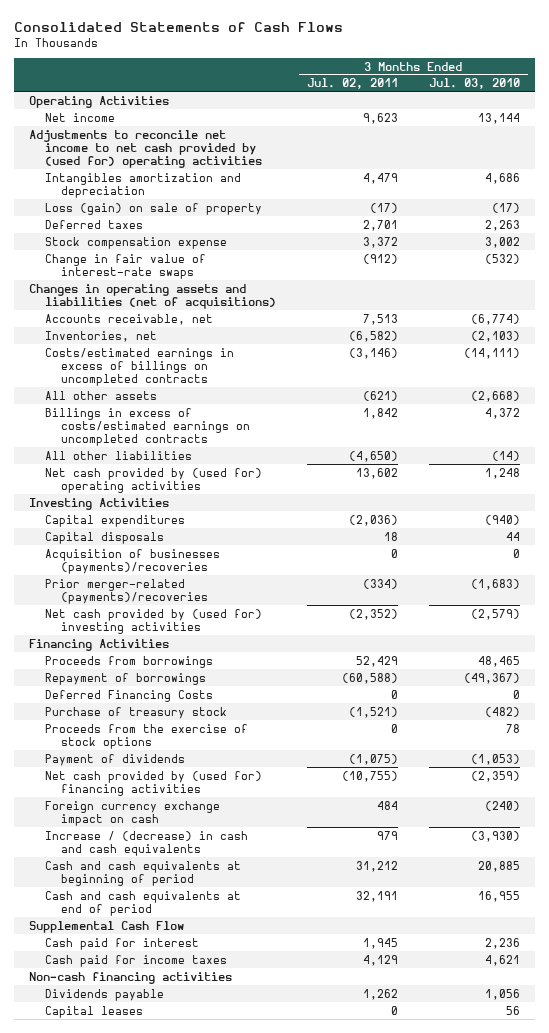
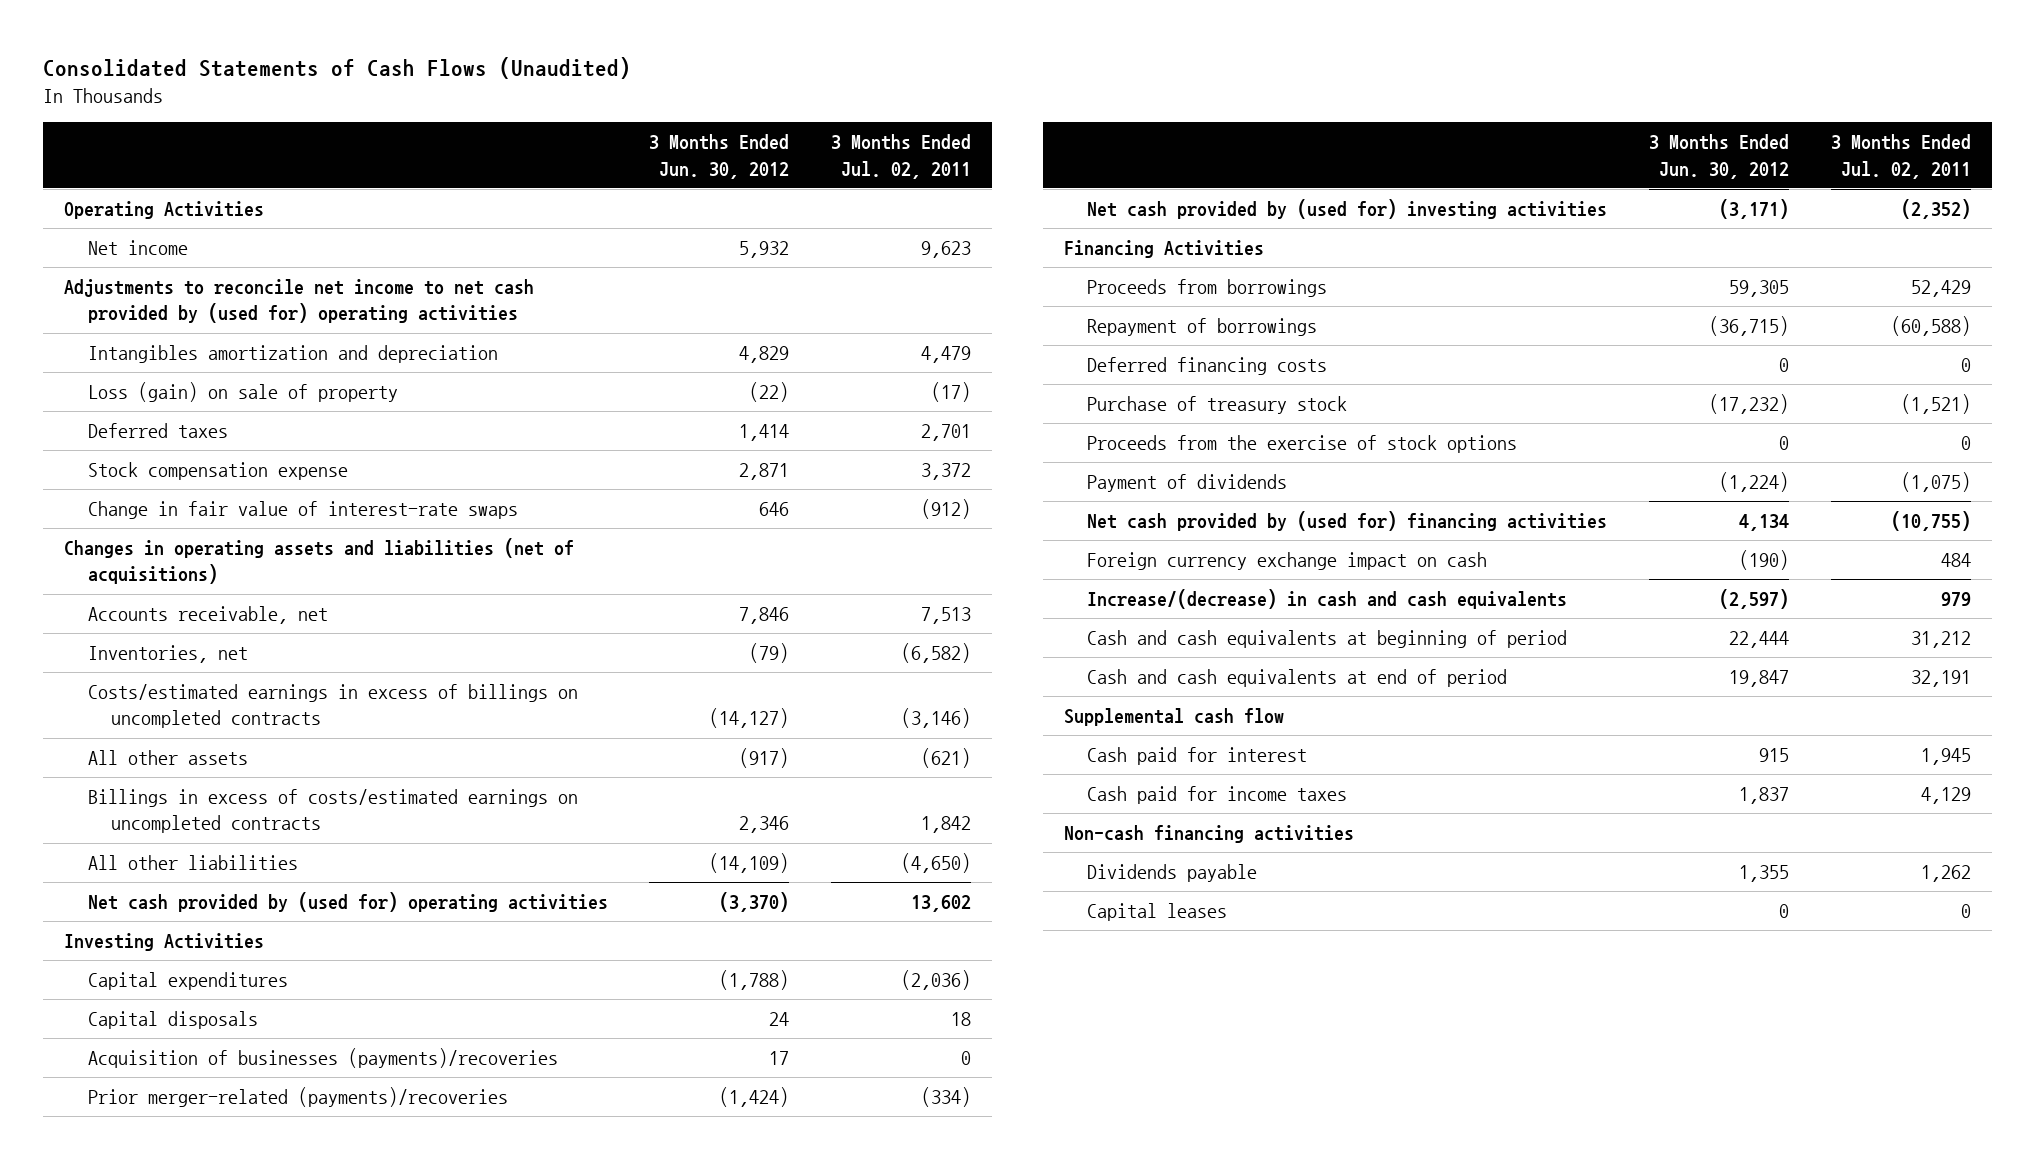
[14,21,344,32] Consolidated Statements of Cash Flows -> [43,56,632,79] Consolidated Statements of Cash Flows (Unaudited)
[428,78,520,90] Jul. 03, 2010 -> none
none -> [649,134,790,179] 3 Months Ended Jun. 30, 2012
[45,689,214,702] Deferred Financing Costs -> [1086,357,1327,376] Deferred financing costs
[45,830,249,856] Increase / (decrease) in cash and cash equivalents -> [1086,589,1567,610] Increase/(decrease) in cash and cash equivalents
[29,920,185,933] Supplemental Cash Flow -> [1063,708,1284,727] Supplemental cash flow

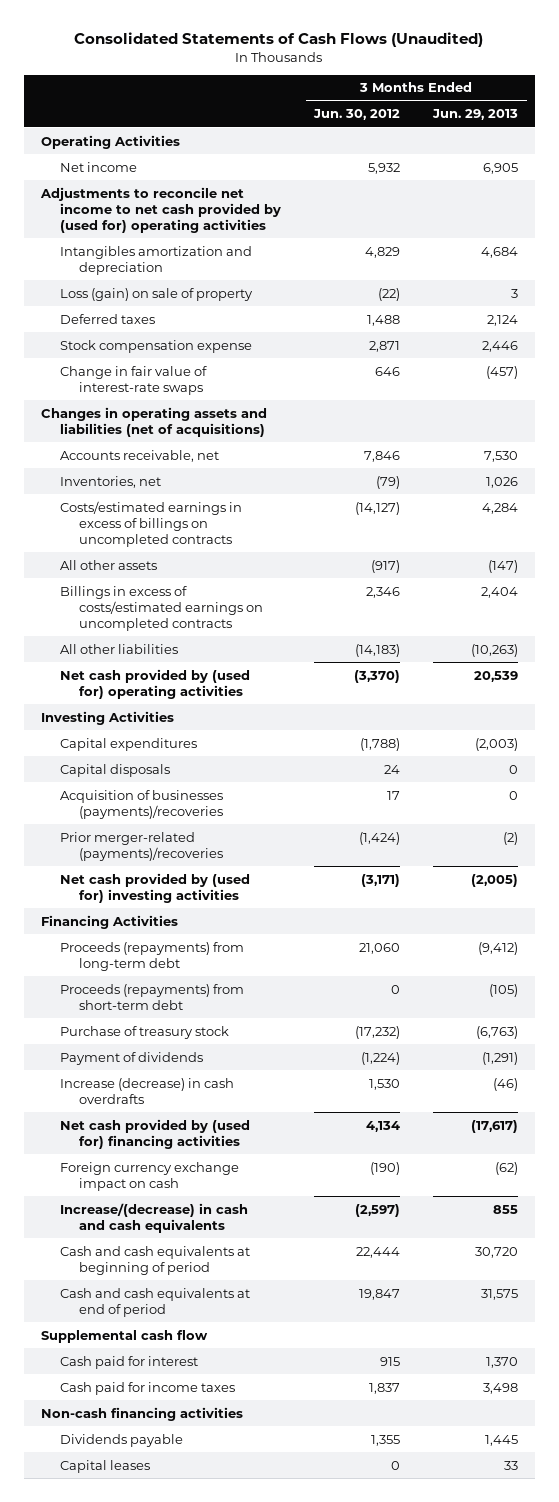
[831,134,972,179] 3 Months Ended Jul. 02, 2011 -> none
none -> [432,109,519,121] Jun. 29, 2013
[739,424,790,442] 1,414 -> [367,314,401,326] 1,488
[709,853,790,874] (14,109) -> [355,643,401,657] (14,183)
[1086,279,1327,298] Proceeds from borrowings -> none
[1086,318,1317,337] Repayment of borrowings -> none
[1086,357,1327,376] Deferred financing costs -> none
none -> [59,941,244,971] Proceeds (repayments) from long-term debt
none -> [59,983,244,1010] Proceeds (repayments) from short-term debt
[1086,435,1517,454] Proceeds from the exercise of stock options -> none
none -> [59,1077,234,1104] Increase (decrease) in cash overdrafts

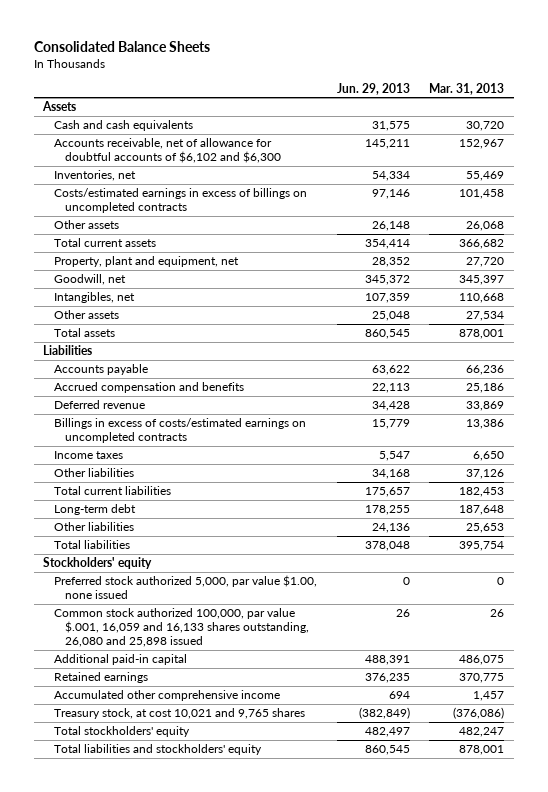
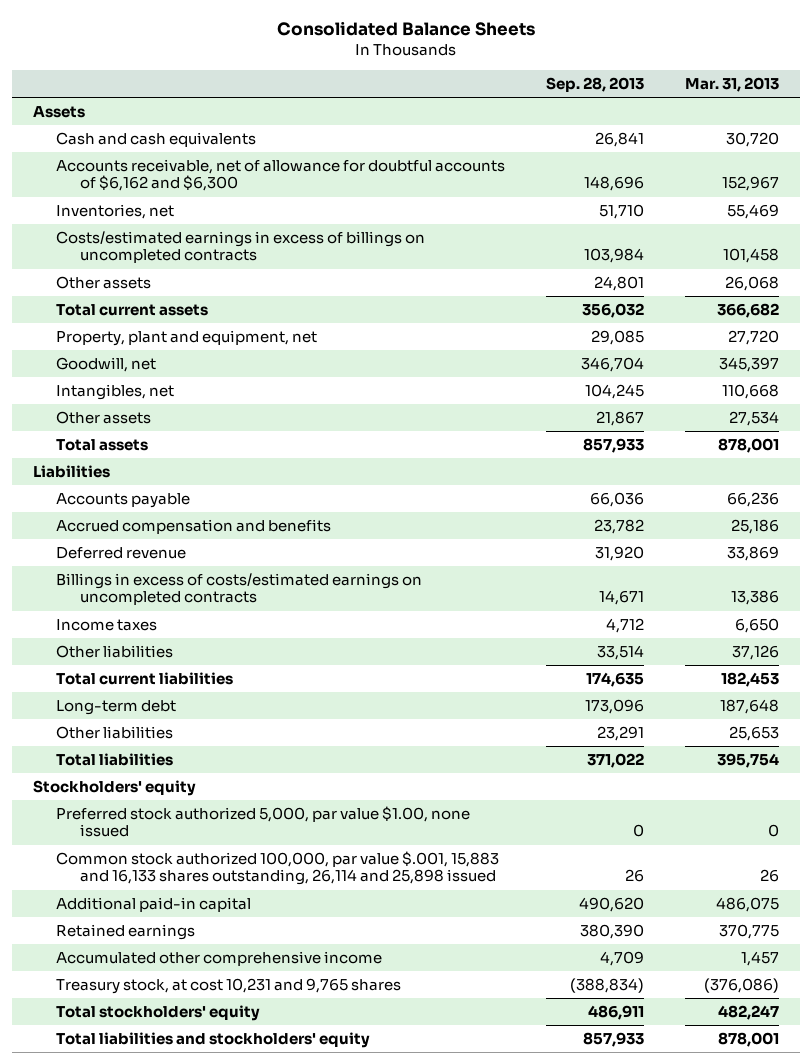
[336,82,410,95] Jun. 29, 2013 -> none
none -> [546,77,645,93] Sep. 28, 2013
[54,138,282,164] Accounts receivable, net of allowance for doubtful accounts of $6,102 and $6,300 -> [56,159,506,192] Accounts receivable, net of allowance for doubtful accounts of $6,162 and $6,300
[54,608,310,648] Common stock authorized 100,000, par value $.001, 16,059 and 16,133 shares outstanding, 26,080 and 25,898 issued -> [56,851,500,886] Common stock authorized 100,000, par value $.001, 15,883 and 16,133 shares outstanding, 26,114 and 25,898 issued
[54,708,306,720] Treasury stock, at cost 10,021 and 9,765 shares -> [56,978,402,995] Treasury stock, at cost 10,231 and 9,765 shares

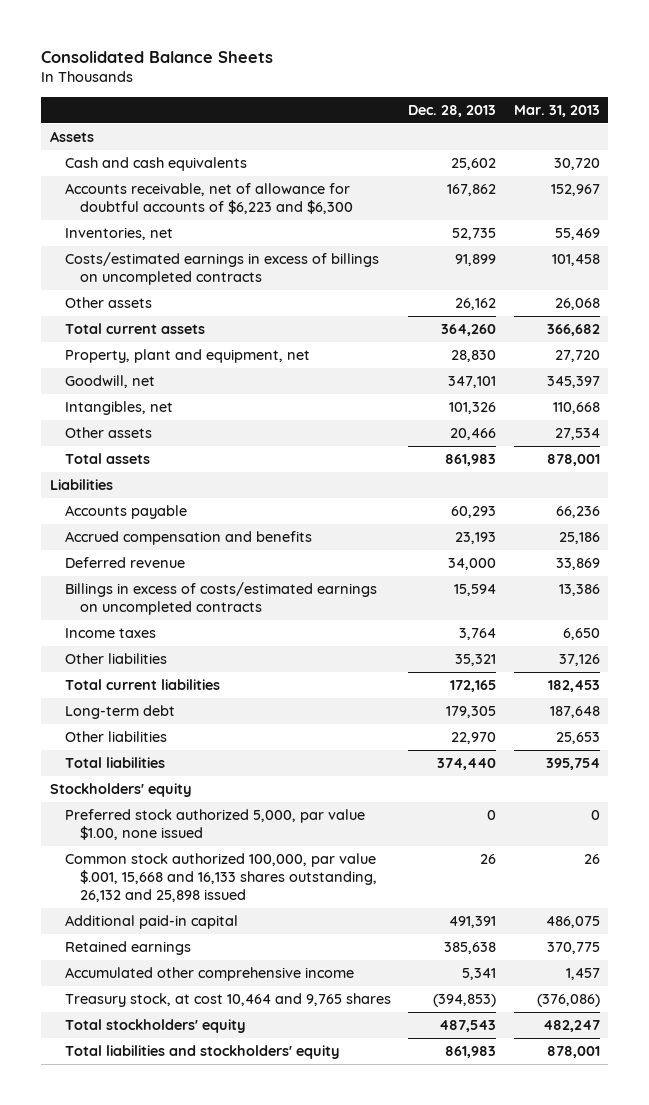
[546,77,645,93] Sep. 28, 2013 -> none
none -> [408,104,497,117] Dec. 28, 2013
[56,159,506,192] Accounts receivable, net of allowance for doubtful accounts of $6,162 and $6,300 -> [64,183,354,215] Accounts receivable, net of allowance for doubtful accounts of $6,223 and $6,300
[56,851,500,886] Common stock authorized 100,000, par value $.001, 15,883 and 16,133 shares outstanding, 26,114 and 25,898 issued -> [64,853,378,903] Common stock authorized 100,000, par value $.001, 15,668 and 16,133 shares outstanding, 26,132 and 25,898 issued
[56,978,402,995] Treasury stock, at cost 10,231 and 9,765 shares -> [64,993,391,1008] Treasury stock, at cost 10,464 and 9,765 shares

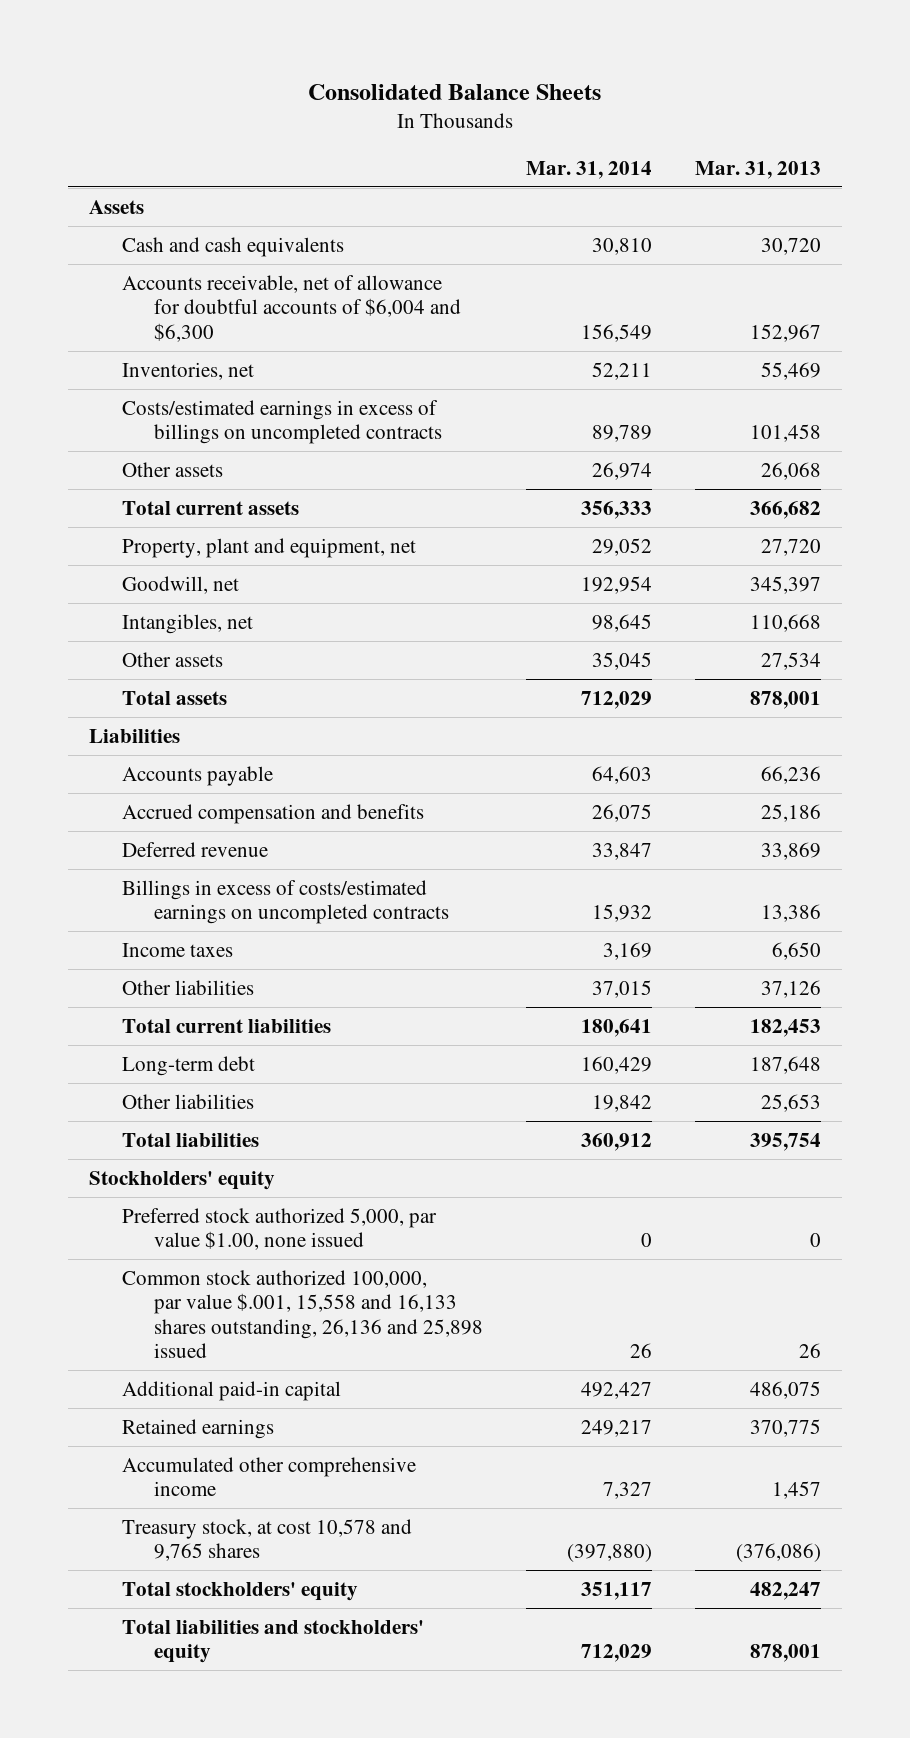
[408,104,497,117] Dec. 28, 2013 -> none
none -> [525,160,652,179] Mar. 31, 2014
[64,183,354,215] Accounts receivable, net of allowance for doubtful accounts of $6,223 and $6,300 -> [121,274,461,342] Accounts receivable, net of allowance for doubtful accounts of $6,004 and $6,300
[64,853,378,903] Common stock authorized 100,000, par value $.001, 15,668 and 16,133 shares outstanding, 26,132 and 25,898 issued -> [121,1269,483,1359] Common stock authorized 100,000, par value $.001, 15,558 and 16,133 shares outstanding, 26,136 and 25,898 issued
[64,993,391,1008] Treasury stock, at cost 10,464 and 9,765 shares -> [121,1518,412,1562] Treasury stock, at cost 10,578 and 9,765 shares

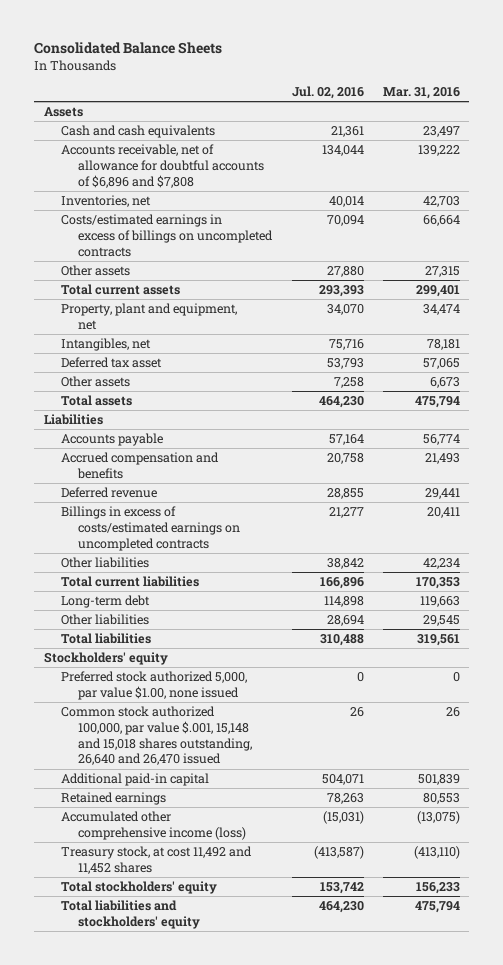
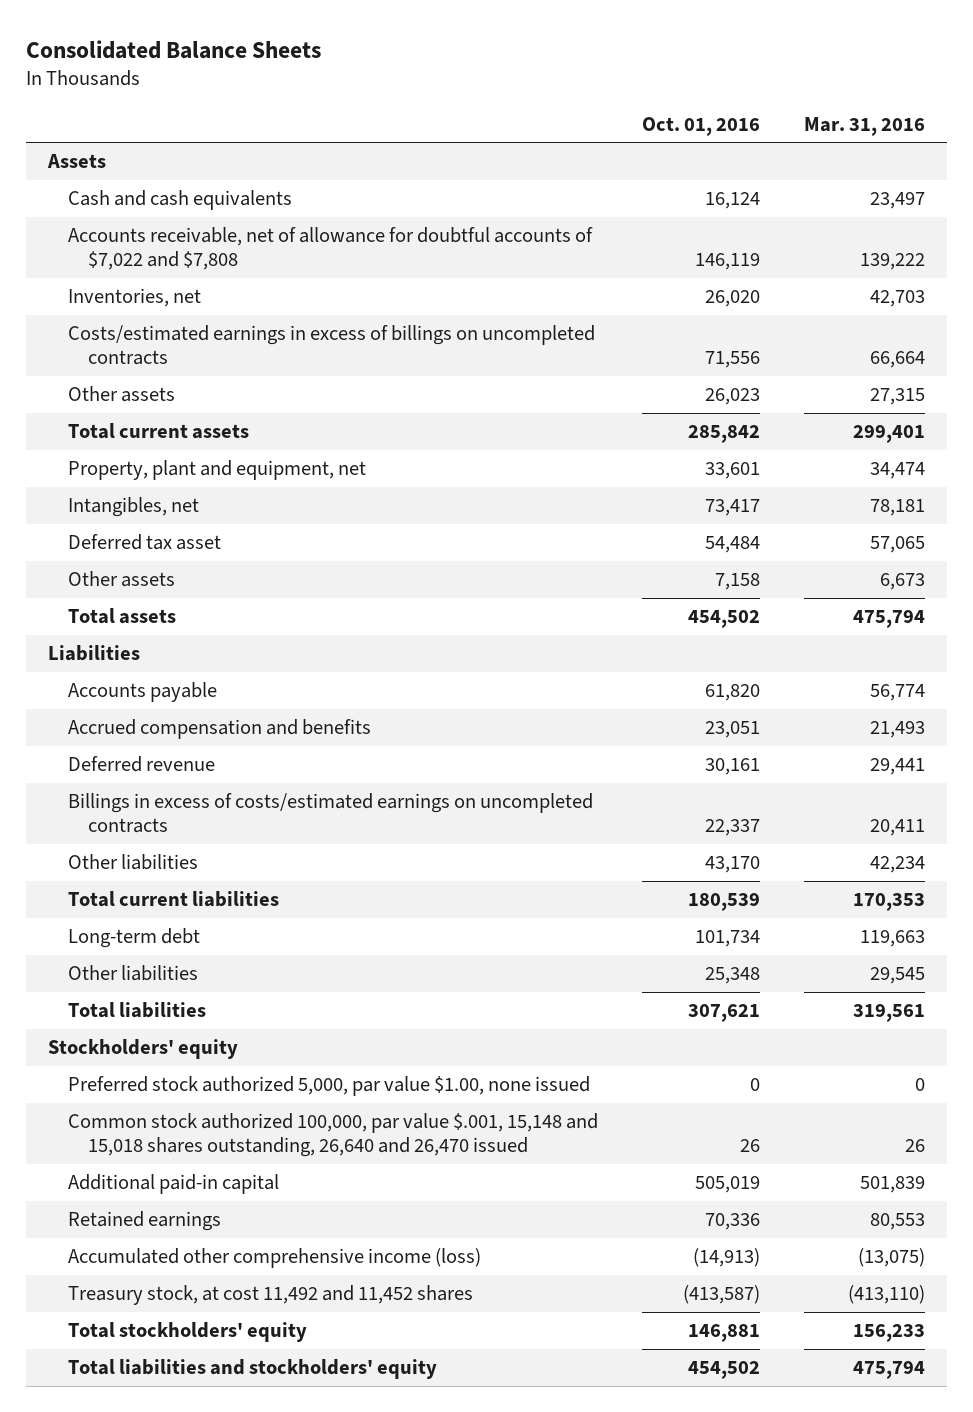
[291,86,364,100] Jul. 02, 2016 -> none
none -> [642,116,761,136] Oct. 01, 2016
[61,144,265,188] Accounts receivable, net of allowance for doubtful accounts of $6,896 and $7,808 -> [67,227,593,270] Accounts receivable, net of allowance for doubtful accounts of $7,022 and $7,808

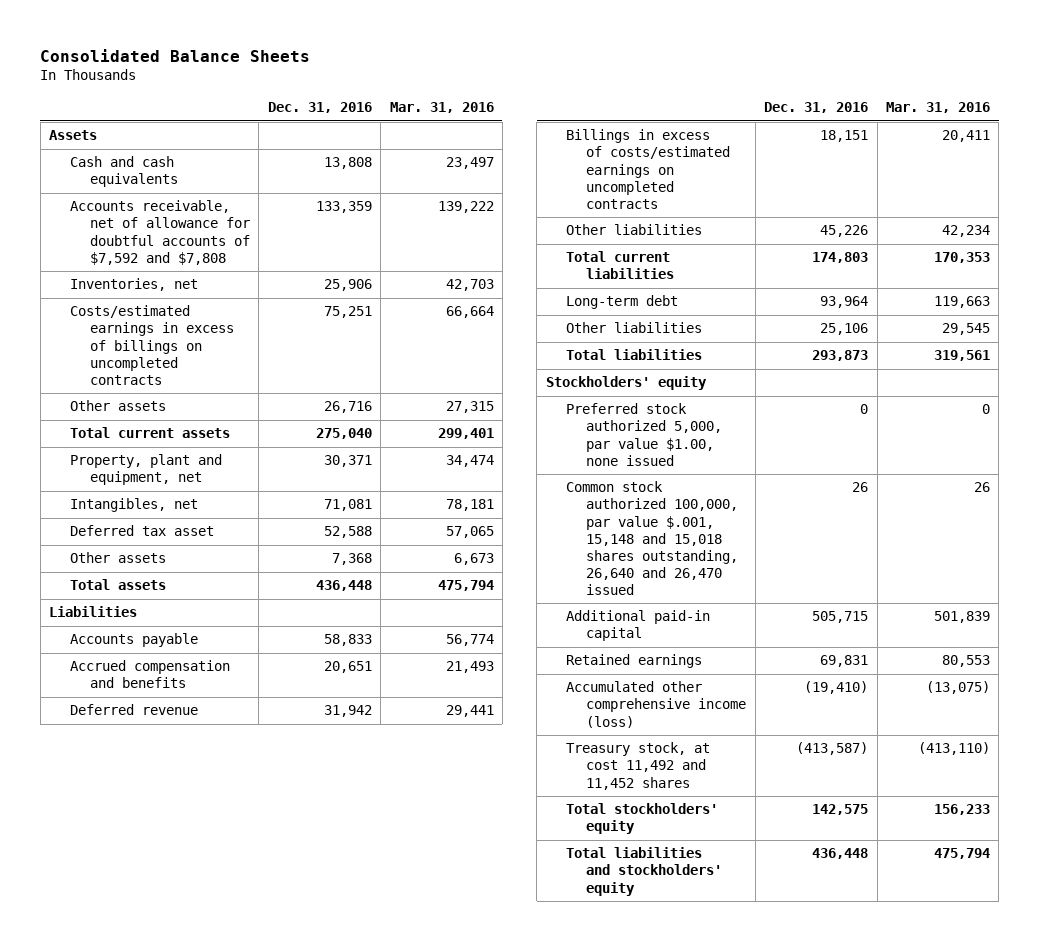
[642,116,761,136] Oct. 01, 2016 -> none
none -> [267,102,372,114] Dec. 31, 2016
[67,227,593,270] Accounts receivable, net of allowance for doubtful accounts of $7,022 and $7,808 -> [69,200,250,265] Accounts receivable, net of allowance for doubtful accounts of $7,592 and $7,808

